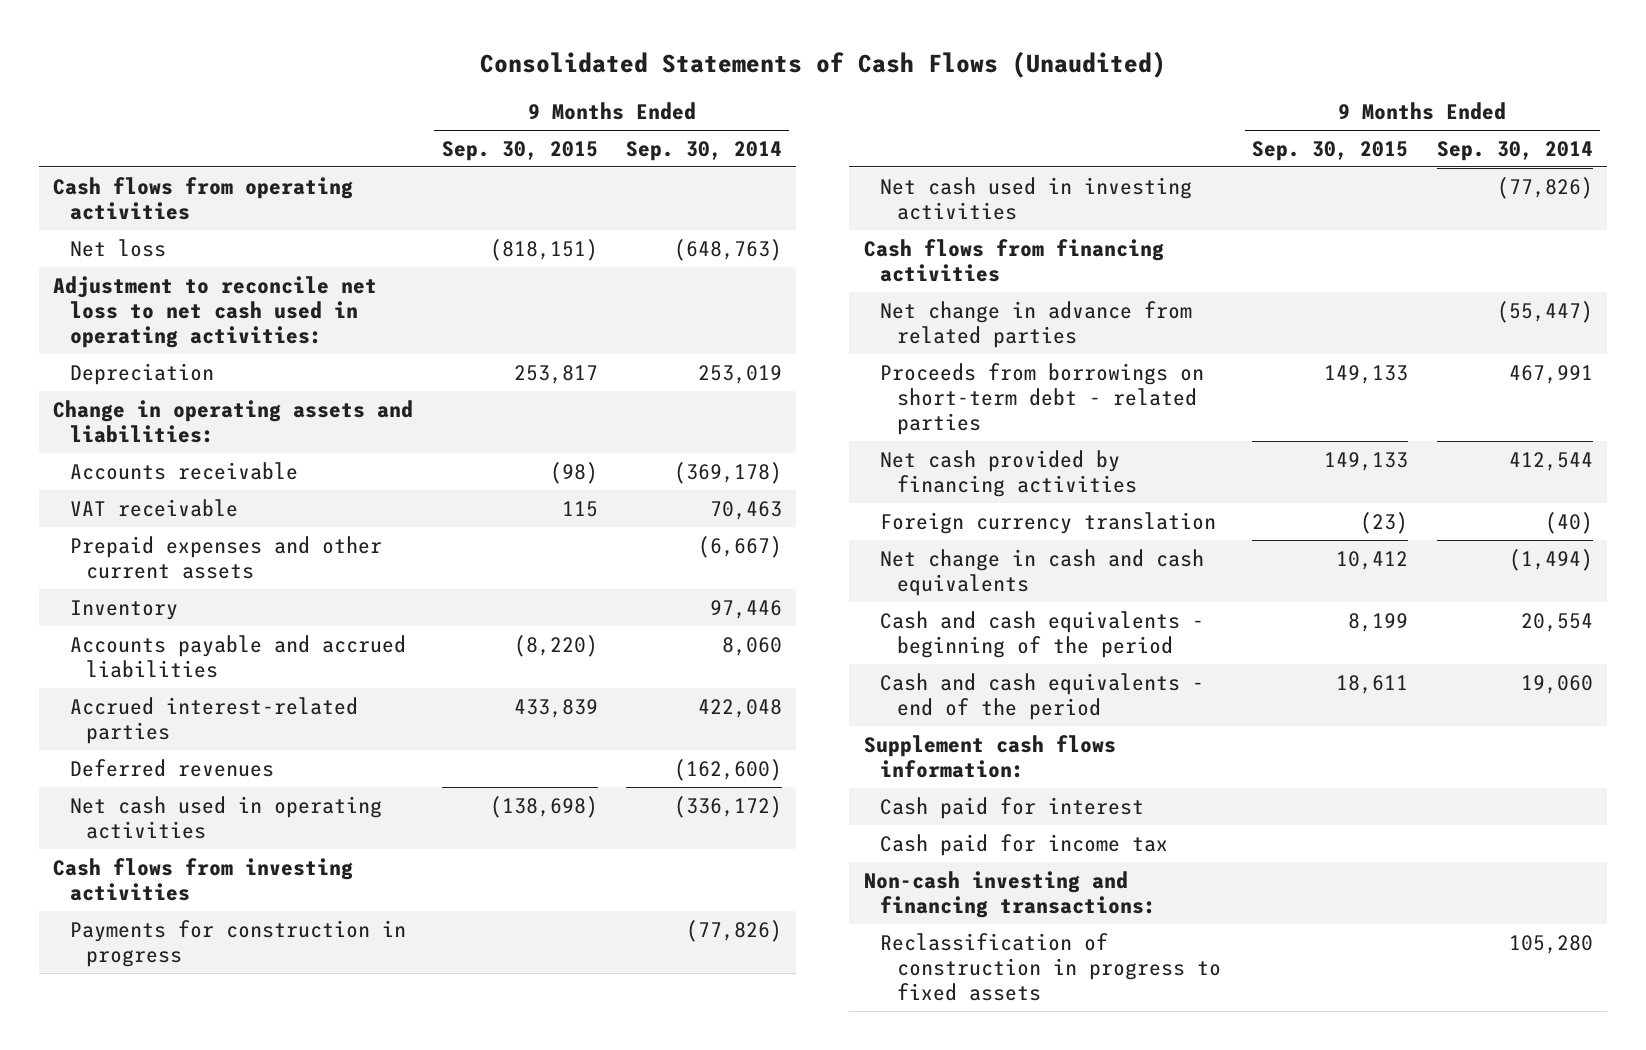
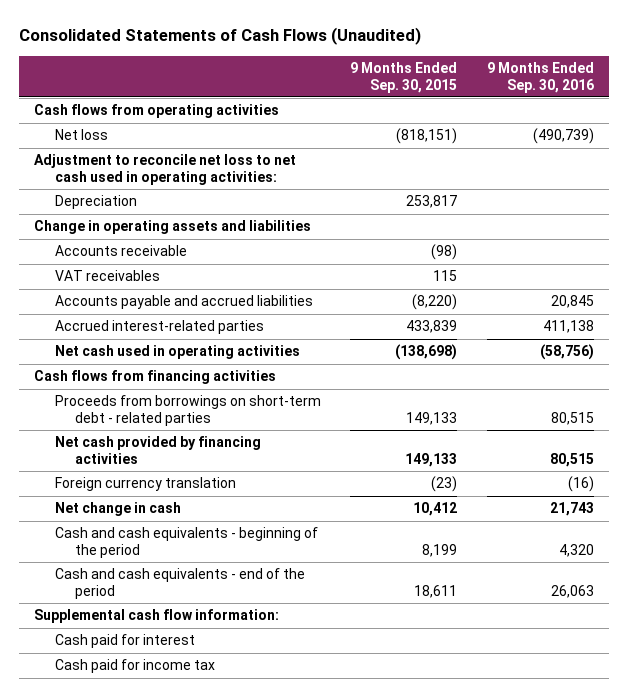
[626,140,783,161] Sep. 30, 2014 -> none
none -> [487,61,595,93] 9 Months Ended Sep. 30, 2016
[53,399,414,443] Change in operating assets and liabilities: -> [34,220,312,235] Change in operating assets and liabilities
[69,535,382,579] Prepaid expenses and other current assets -> none
[69,599,178,620] Inventory -> none
[69,498,238,517] VAT receivable -> [54,270,160,282] VAT receivables
[69,758,274,777] Deferred revenues -> none
[53,857,354,901] Cash flows from investing activities -> none
[69,919,406,967] Payments for construction in progress -> none
[880,176,1193,220] Net cash used in investing activities -> none
[880,300,1193,348] Net change in advance from related parties -> none
[880,548,1205,596] Net change in cash and cash equivalents -> [54,502,181,517] Net change in cash
[863,734,1116,778] Supplement cash flows information: -> [34,609,280,624] Supplemental cash flow information:
[863,870,1157,918] Non-cash investing and financing transactions: -> none
[880,932,1221,1001] Reclassification of construction in progress to fixed assets -> none

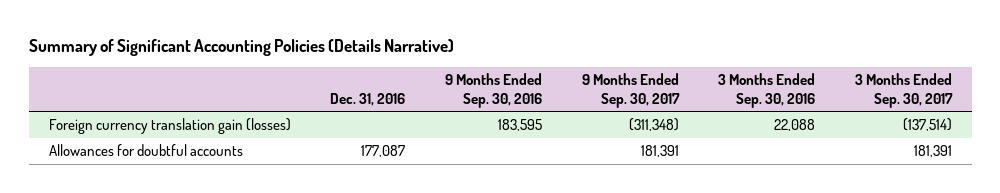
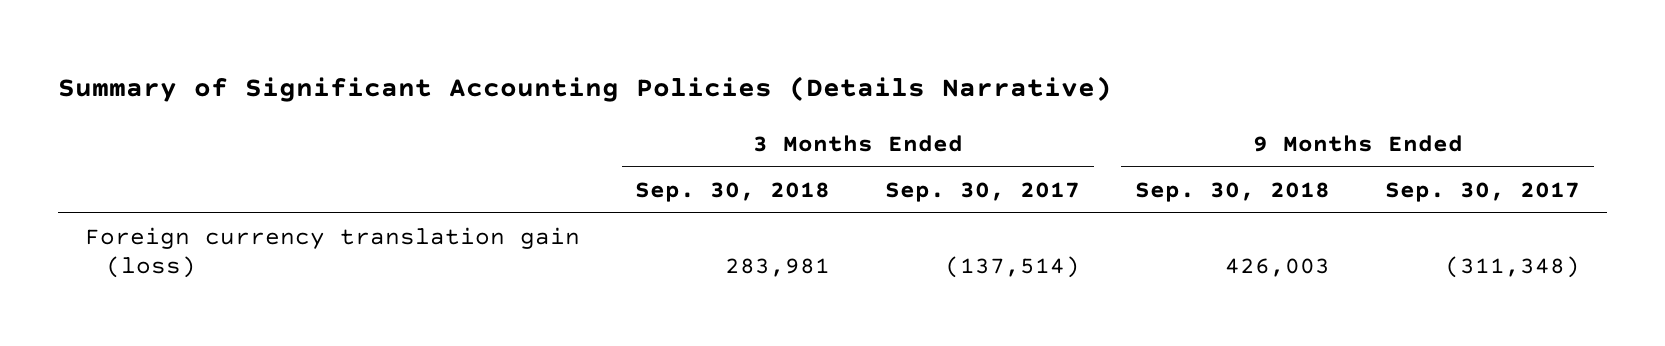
[330,92,406,106] Dec. 31, 2016 -> none
[444,73,542,108] 9 Months Ended Sep. 30, 2016 -> none
[718,73,816,108] 3 Months Ended Sep. 30, 2016 -> none
none -> [635,181,831,202] Sep. 30, 2018
none -> [1135,181,1331,202] Sep. 30, 2018
[48,144,243,157] Allowances for doubtful accounts -> none
[48,118,291,135] Foreign currency translation gain (losses) -> [85,227,581,278] Foreign currency translation gain (loss)

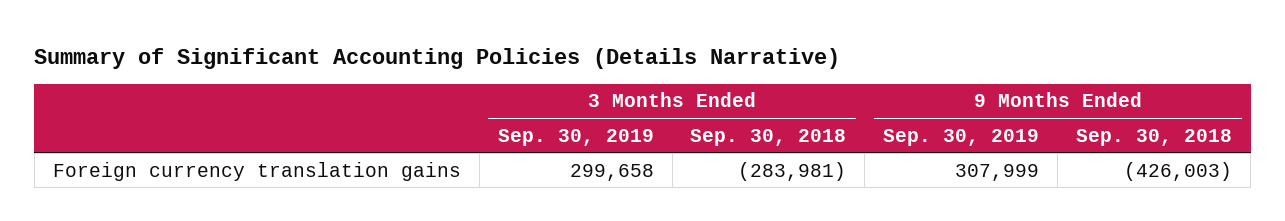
[885,181,1081,202] Sep. 30, 2017 -> none
[1384,181,1580,202] Sep. 30, 2017 -> none
none -> [497,128,654,146] Sep. 30, 2019
none -> [883,128,1040,146] Sep. 30, 2019
[85,227,581,278] Foreign currency translation gain (loss) -> [52,161,461,181] Foreign currency translation gains
[725,257,831,277] 283,981 -> [738,161,847,181] (283,981)
[1225,257,1331,277] 426,003 -> [1124,161,1233,181] (426,003)

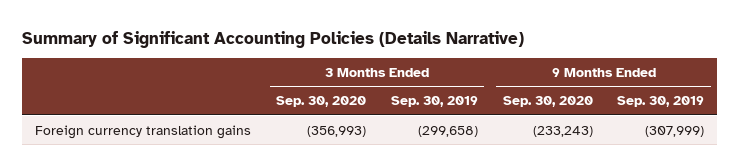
[690,128,847,146] Sep. 30, 2018 -> none
[1076,128,1233,146] Sep. 30, 2018 -> none
none -> [275,96,366,108] Sep. 30, 2020
none -> [502,96,593,108] Sep. 30, 2020
[569,163,654,181] 299,658 -> [417,125,478,137] (299,658)
[955,163,1040,181] 307,999 -> [645,125,705,137] (307,999)

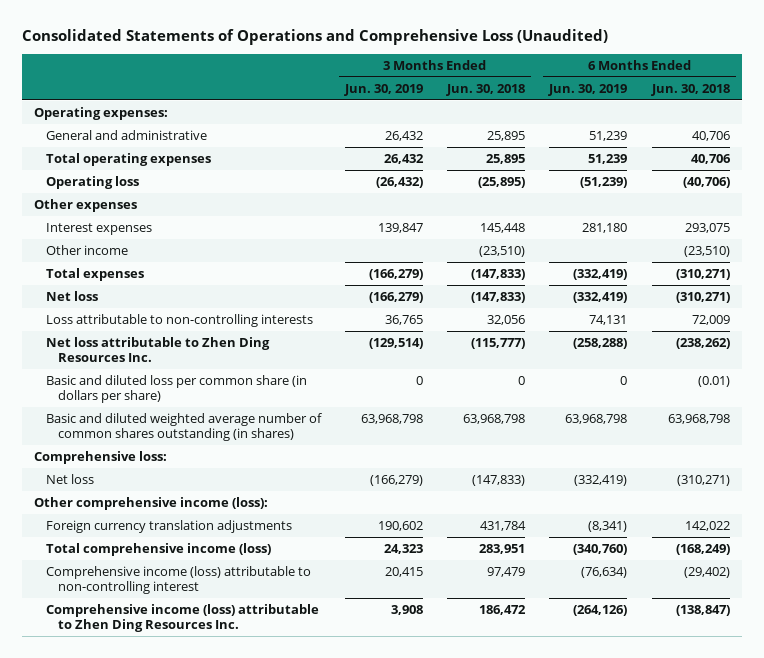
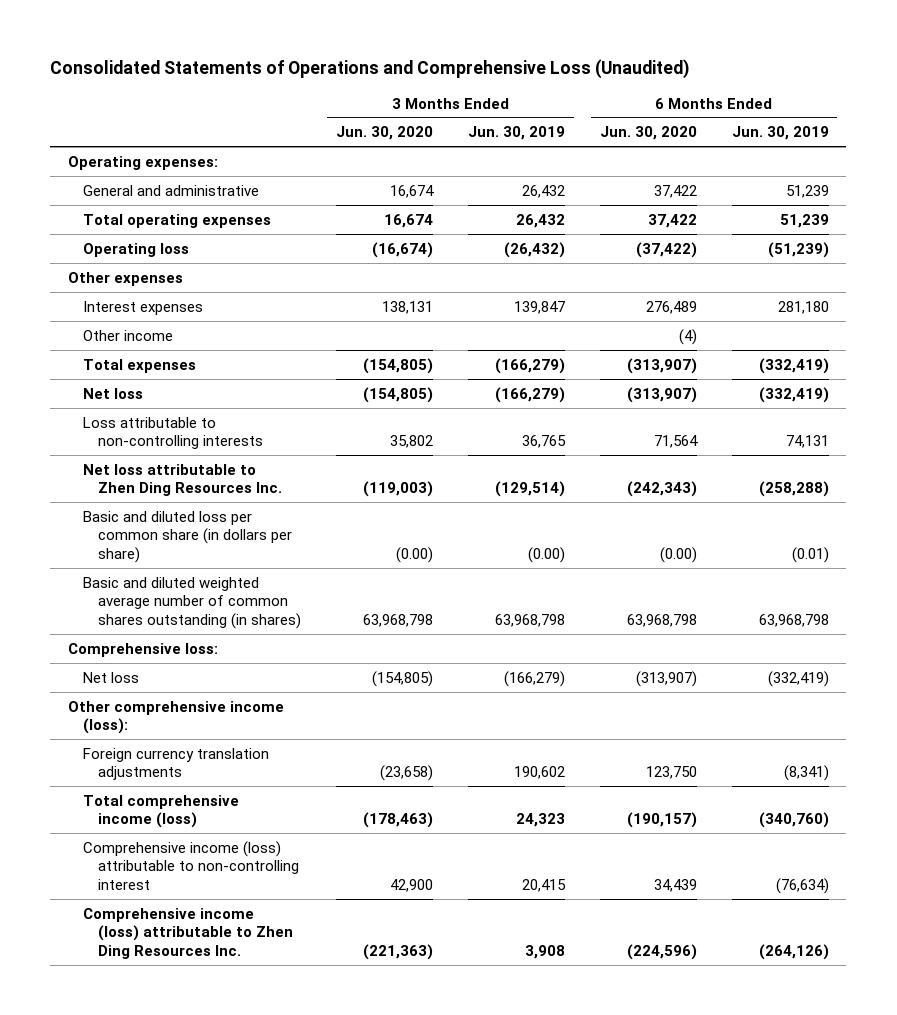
[446,83,526,96] Jun. 30, 2018 -> none
[650,83,730,96] Jun. 30, 2018 -> none
none -> [336,126,434,141] Jun. 30, 2020
none -> [599,126,697,141] Jun. 30, 2020
[416,375,424,385] 0 -> [528,547,566,564] (0.00)
[620,375,628,385] 0 -> [791,547,829,564] (0.01)

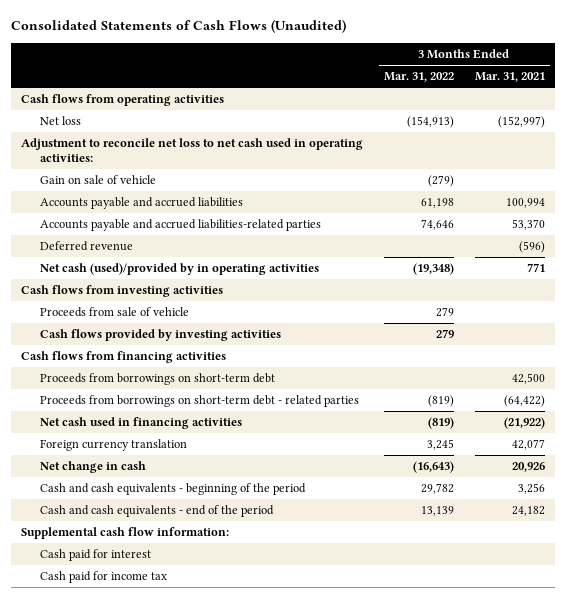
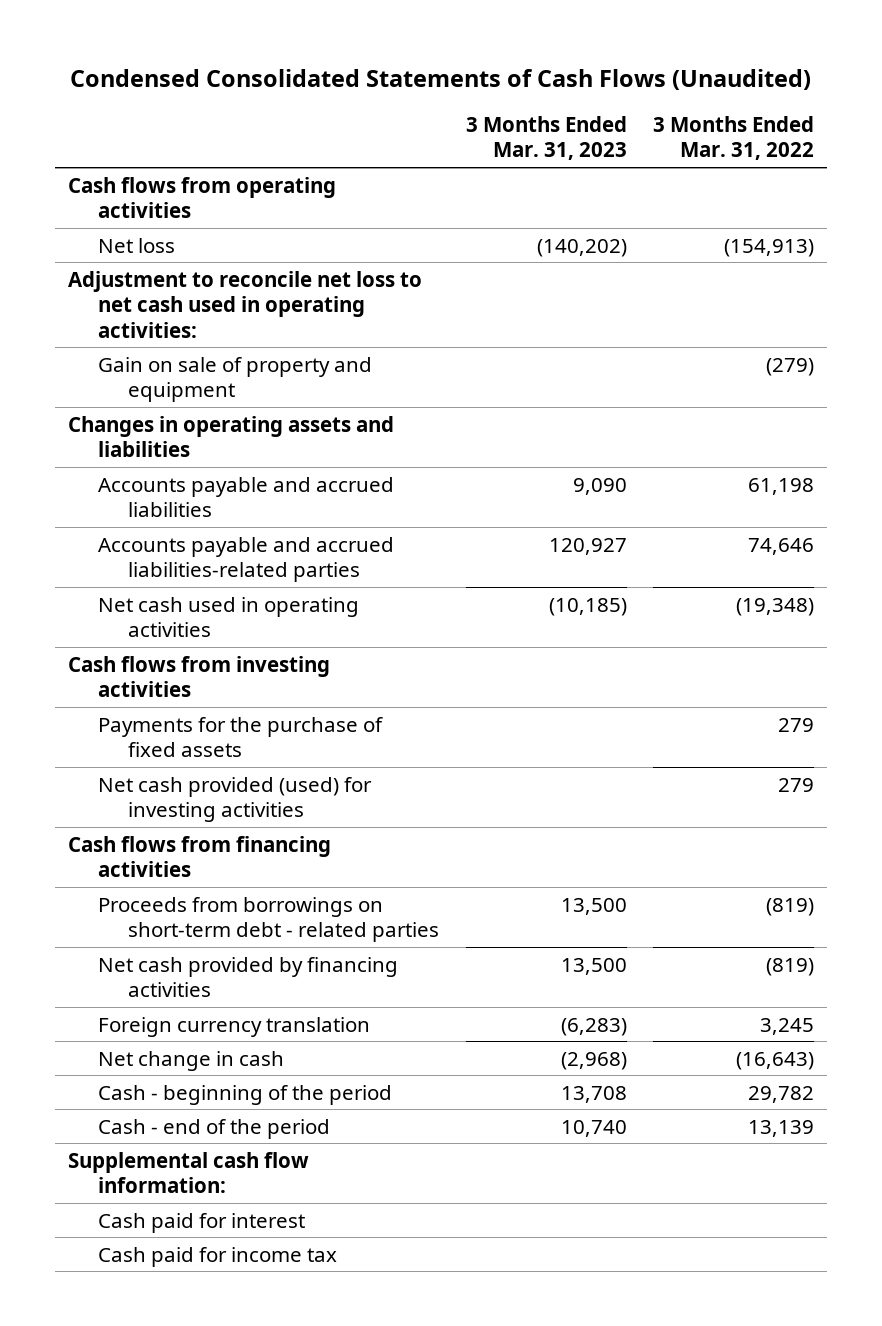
[11,19,347,34] Consolidated Statements of Cash Flows (Unaudited) -> [69,68,811,90] Condensed Consolidated Statements of Cash Flows (Unaudited)
[474,72,545,83] Mar. 31, 2021 -> none
none -> [465,115,627,161] 3 Months Ended Mar. 31, 2023
[40,175,157,185] Gain on sale of vehicle -> [98,356,373,403] Gain on sale of property and equipment
none -> [67,415,394,458] Changes in operating assets and liabilities
[40,241,134,252] Deferred revenue -> none
[40,263,320,276] Net cash (used)/provided by in operating activities -> [98,596,360,638] Net cash used in operating activities
[40,307,190,318] Proceeds from sale of vehicle -> [98,716,384,758] Payments for the purchase of fixed assets
[40,329,282,342] Cash flows provided by investing activities -> [98,776,373,823] Net cash provided (used) for investing activities
[40,373,276,386] Proceeds from borrowings on short-term debt -> none
[40,417,243,430] Net cash used in financing activities -> [98,956,399,998] Net cash provided by financing activities
[40,483,307,496] Cash and cash equivalents - beginning of the period -> [98,1084,393,1105] Cash - beginning of the period
[40,505,275,518] Cash and cash equivalents - end of the period -> [98,1118,331,1139] Cash - end of the period

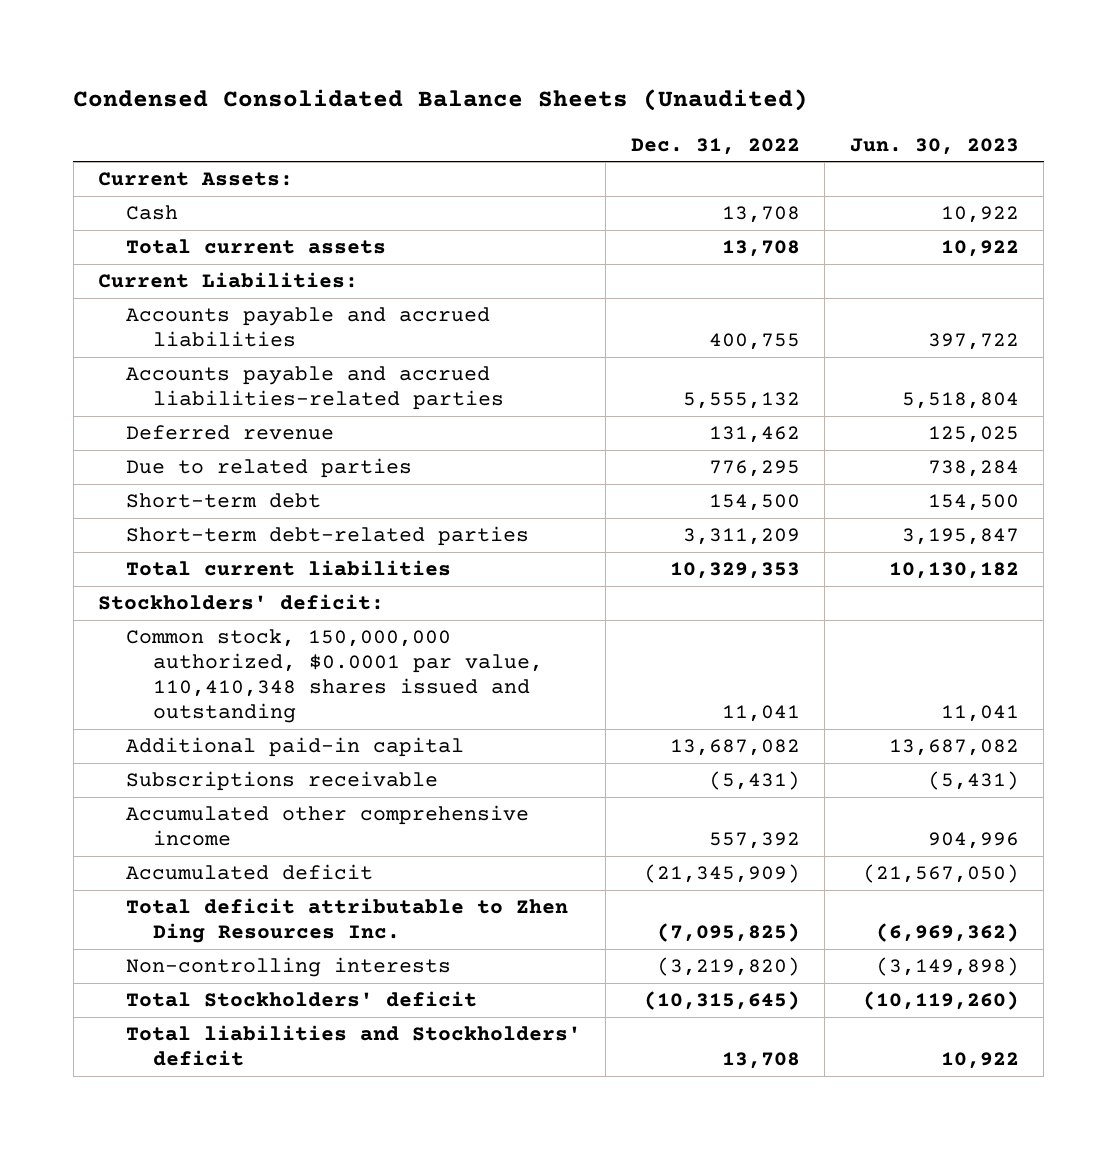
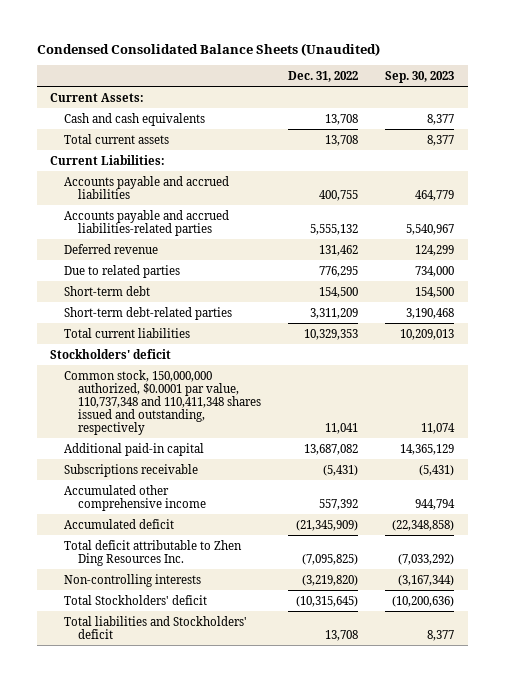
[849,137,1019,155] Jun. 30, 2023 -> none
none -> [385,70,455,83] Sep. 30, 2023
[125,205,178,221] Cash -> [64,112,206,126] Cash and cash equivalents
[98,594,385,611] Stockholders' deficit: -> [50,348,172,359] Stockholders' deficit
[125,629,544,724] Common stock, 150,000,000 authorized, $0.0001 par value, 110,410,348 shares issued and outstanding -> [64,369,262,436] Common stock, 150,000,000 authorized, $0.0001 par value, 110,737,348 and 110,411,348 shares issued and outstanding, respectively

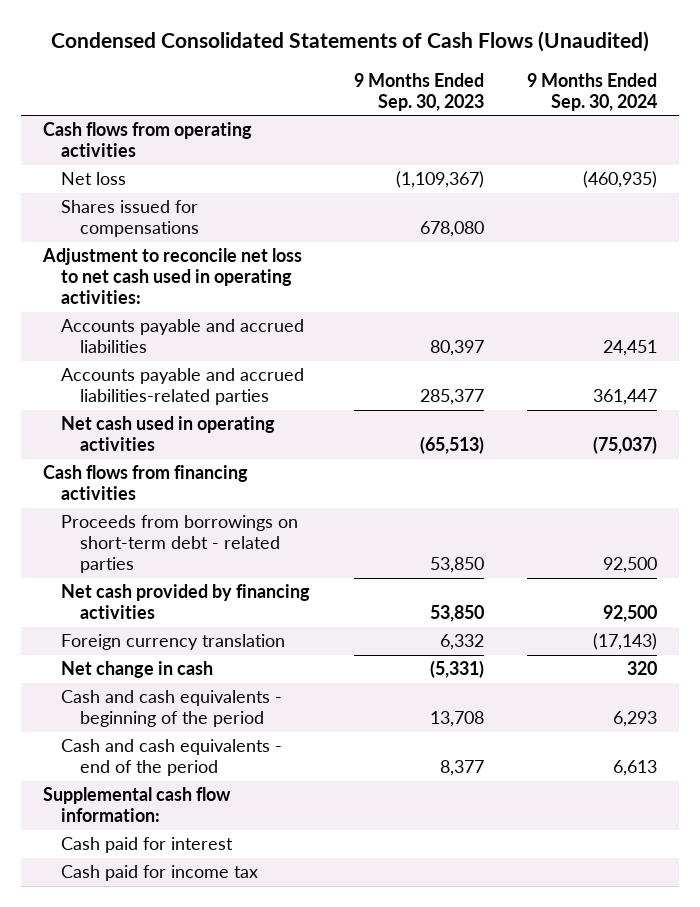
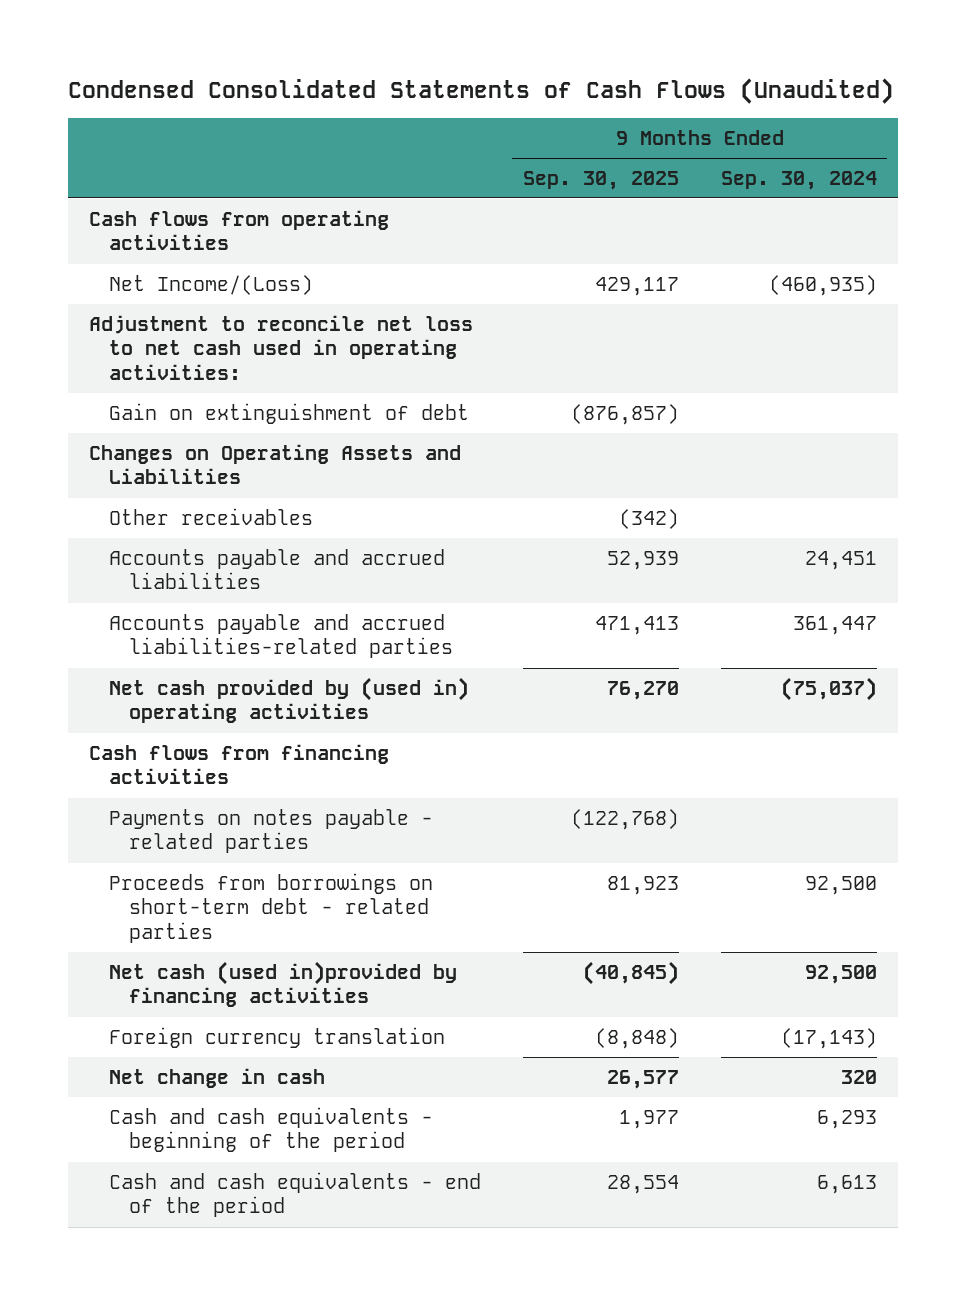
[353,72,484,111] 9 Months Ended Sep. 30, 2023 -> none
none -> [522,170,679,190] Sep. 30, 2025
[61,200,200,238] Shares issued for compensations -> none
[61,172,127,186] Net loss -> [108,274,313,295] Net Income/(Loss)
none -> [108,402,469,424] Gain on extinguishment of debt
none -> [88,443,461,485] Changes on Operating Assets and Liabilities
none -> [108,507,313,525] Other receivables
[61,416,276,452] Net cash used in operating activities -> [108,676,469,724] Net cash provided by (used in) operating activities
none -> [108,808,433,854] Payments on notes payable - related parties
[61,584,311,620] Net cash provided by financing activities -> [108,960,457,1008] Net cash (used in)provided by financing activities
[42,787,231,823] Supplemental cash flow information: -> none
[61,837,234,854] Cash paid for interest -> none
[61,865,259,882] Cash paid for income tax -> none

